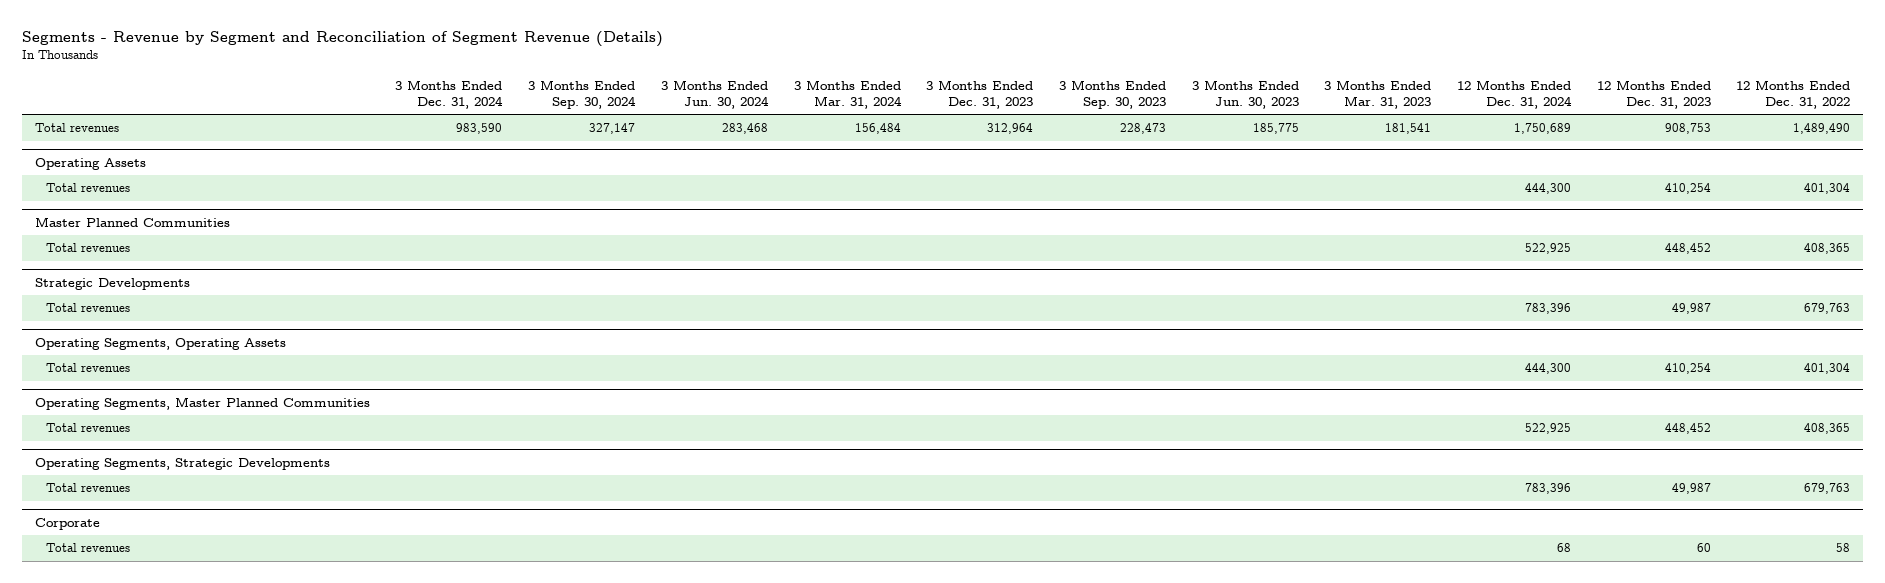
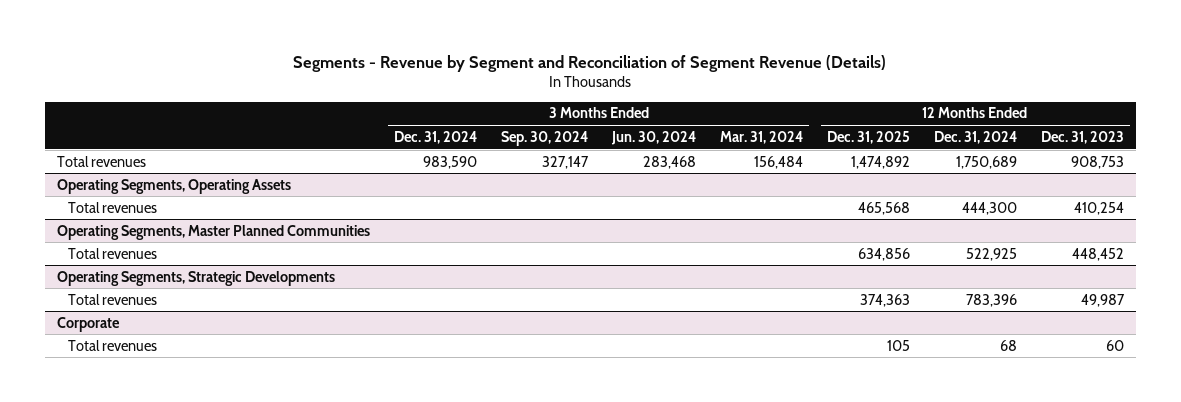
[926,79,1034,109] 3 Months Ended Dec. 31, 2023 -> none
[1058,79,1166,109] 3 Months Ended Sep. 30, 2023 -> none
[1191,79,1299,109] 3 Months Ended Jun. 30, 2023 -> none
[1324,79,1432,109] 3 Months Ended Mar. 31, 2023 -> none
[1736,79,1851,109] 12 Months Ended Dec. 31, 2022 -> none
none -> [826,130,910,144] Dec. 31, 2025
[34,157,146,170] Operating Assets -> none
[45,183,130,193] Total revenues -> none
[34,216,230,227] Master Planned Communities -> none
[45,243,130,253] Total revenues -> none
[34,277,190,290] Strategic Developments -> none
[45,303,130,313] Total revenues -> none

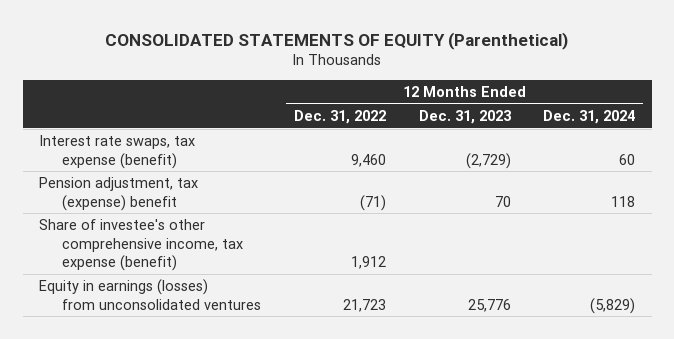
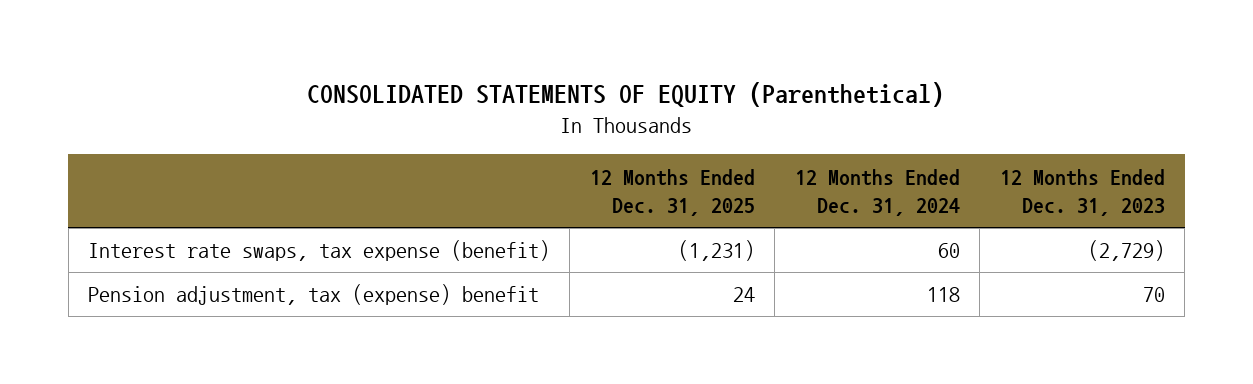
[293,110,386,125] Dec. 31, 2022 -> none
none -> [589,168,755,217] 12 Months Ended Dec. 31, 2025
[39,219,244,272] Share of investee's other comprehensive income, tax expense (benefit) -> none
[39,279,262,310] Equity in earnings (losses) from unconsolidated ventures -> none

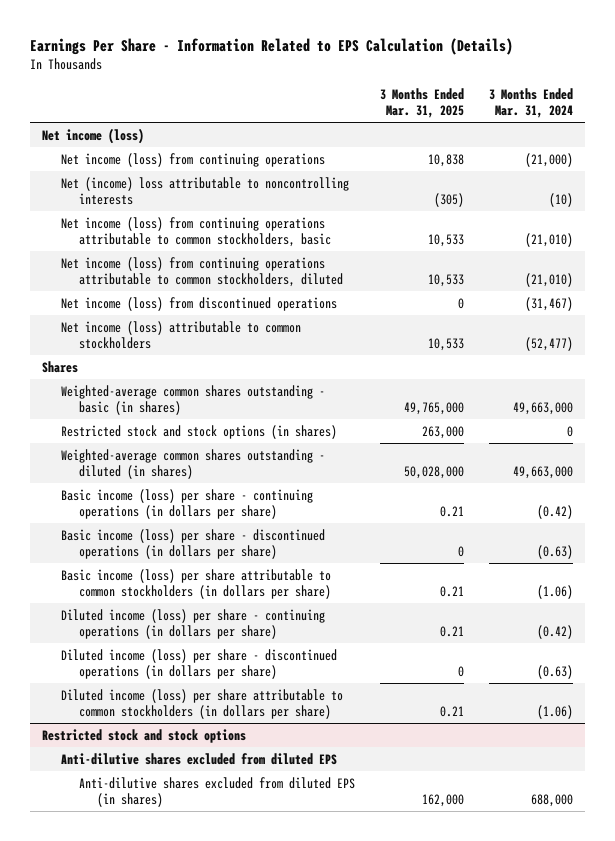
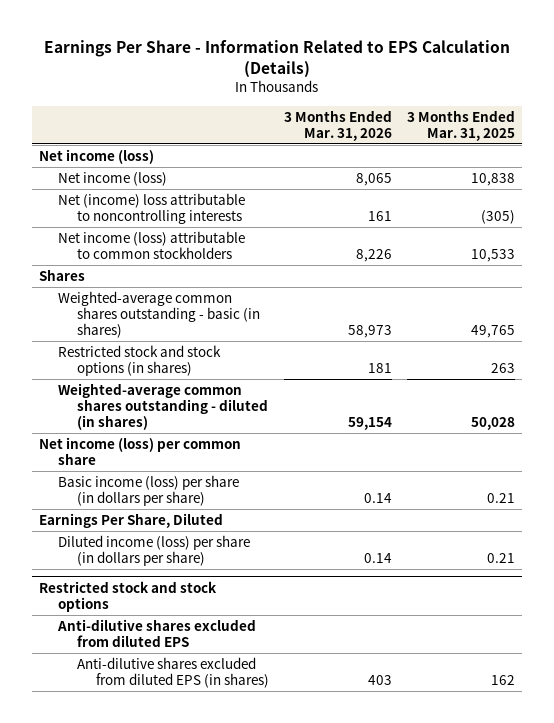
[488,87,573,118] 3 Months Ended Mar. 31, 2024 -> none
none -> [284,109,393,141] 3 Months Ended Mar. 31, 2026
[60,152,325,167] Net income (loss) from continuing operations -> [58,171,168,186] Net income (loss)
[60,216,331,247] Net income (loss) from continuing operations attributable to common stockholders, basic -> none
[60,256,343,287] Net income (loss) from continuing operations attributable to common stockholders, diluted -> none
[60,296,337,311] Net income (loss) from discontinued operations -> none
[60,488,313,519] Basic income (loss) per share - continuing operations (in dollars per share) -> none
[60,528,325,559] Basic income (loss) per share - discontinued operations (in dollars per share) -> none
[60,608,325,639] Diluted income (loss) per share - continuing operations (in dollars per share) -> none
[60,648,337,679] Diluted income (loss) per share - discontinued operations (in dollars per share) -> none
[403,401,464,415] 49,765,000 -> [470,324,515,338] 49,765
[421,425,464,439] 263,000 -> [490,362,515,373] 263
[403,465,464,479] 50,028,000 -> [470,416,515,430] 50,028
none -> [38,436,241,465] Net income (loss) per common share
[60,568,331,599] Basic income (loss) per share attributable to common stockholders (in dollars per share) -> [58,474,240,506] Basic income (loss) per share (in dollars per share)
none -> [38,512,223,528] Earnings Per Share, Diluted
[60,688,343,719] Diluted income (loss) per share attributable to common stockholders (in dollars per share) -> [58,534,251,566] Diluted income (loss) per share (in dollars per share)
[421,793,464,807] 162,000 -> [490,674,515,685] 162

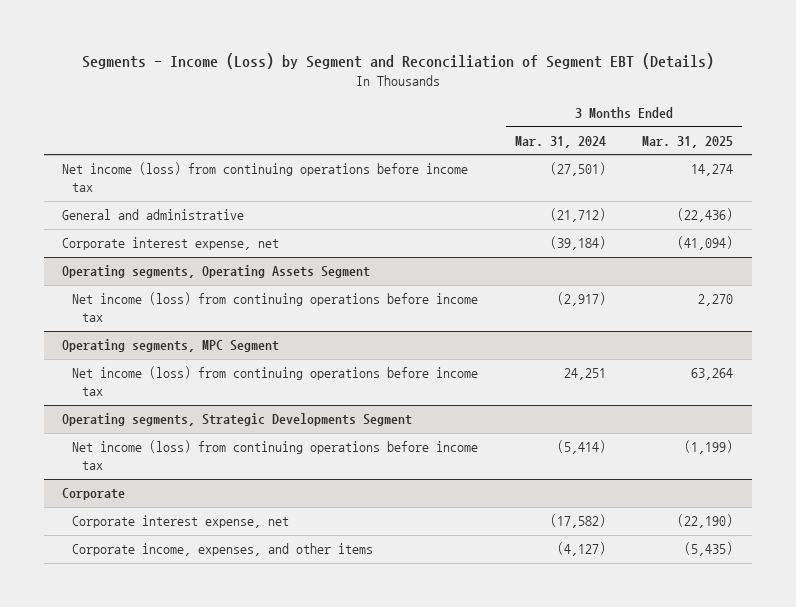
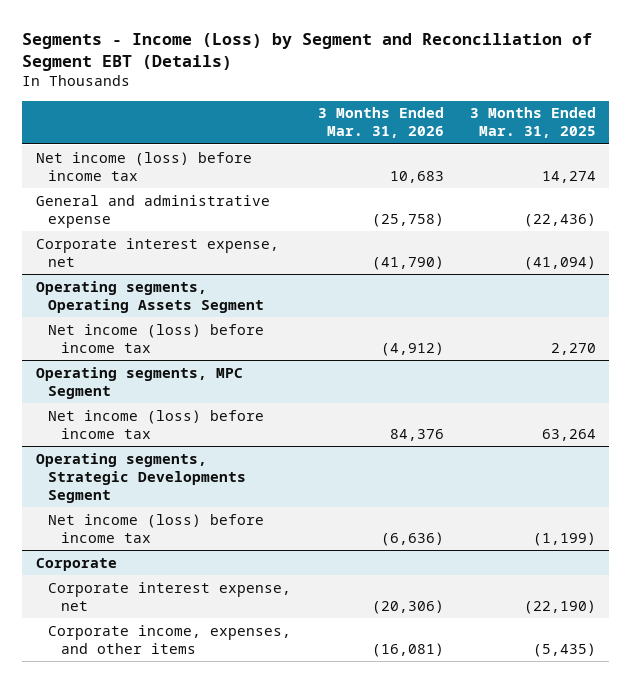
[514,135,606,148] Mar. 31, 2024 -> none
none -> [317,107,444,139] 3 Months Ended Mar. 31, 2026
[62,162,469,193] Net income (loss) from continuing operations before income tax -> [35,151,252,181] Net income (loss) before income tax
[62,209,245,221] General and administrative -> [35,194,270,228] General and administrative expense
[72,292,479,323] Net income (loss) from continuing operations before income tax -> [48,323,265,353] Net income (loss) before income tax
[72,366,479,397] Net income (loss) from continuing operations before income tax -> [48,409,265,439] Net income (loss) before income tax
[72,440,479,471] Net income (loss) from continuing operations before income tax -> [48,513,265,543] Net income (loss) before income tax

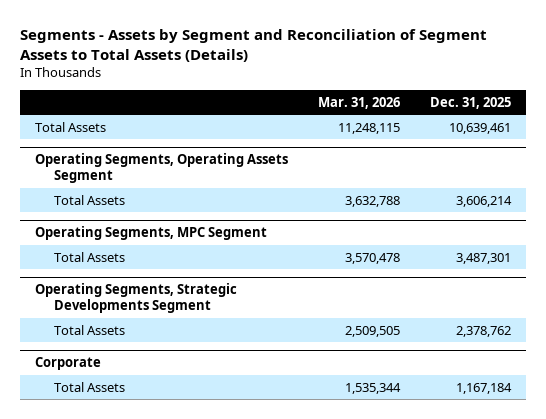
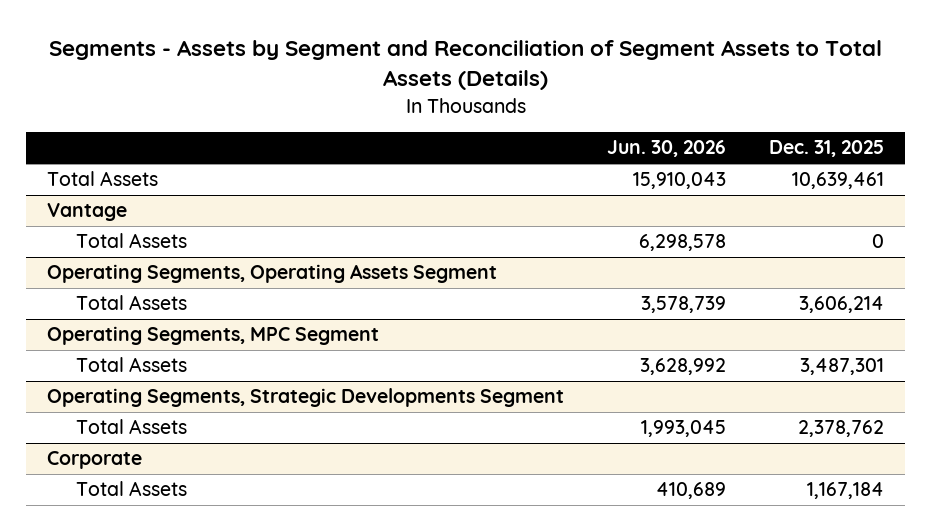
[317,96,400,109] Mar. 31, 2026 -> none
none -> [607,140,727,158] Jun. 30, 2026
none -> [47,203,128,222] Vantage
none -> [75,233,187,249] Total Assets

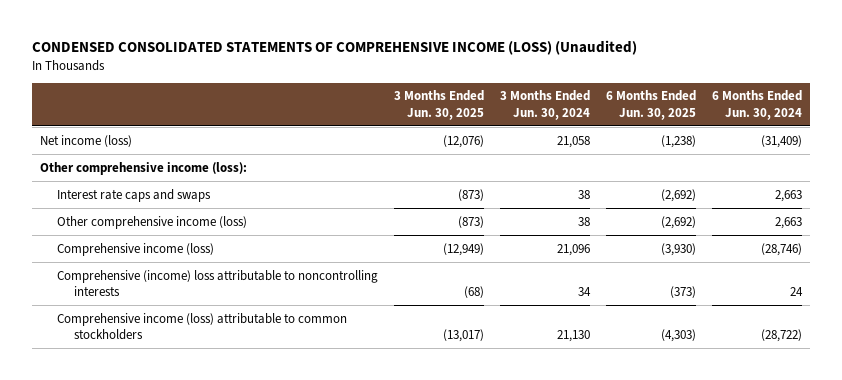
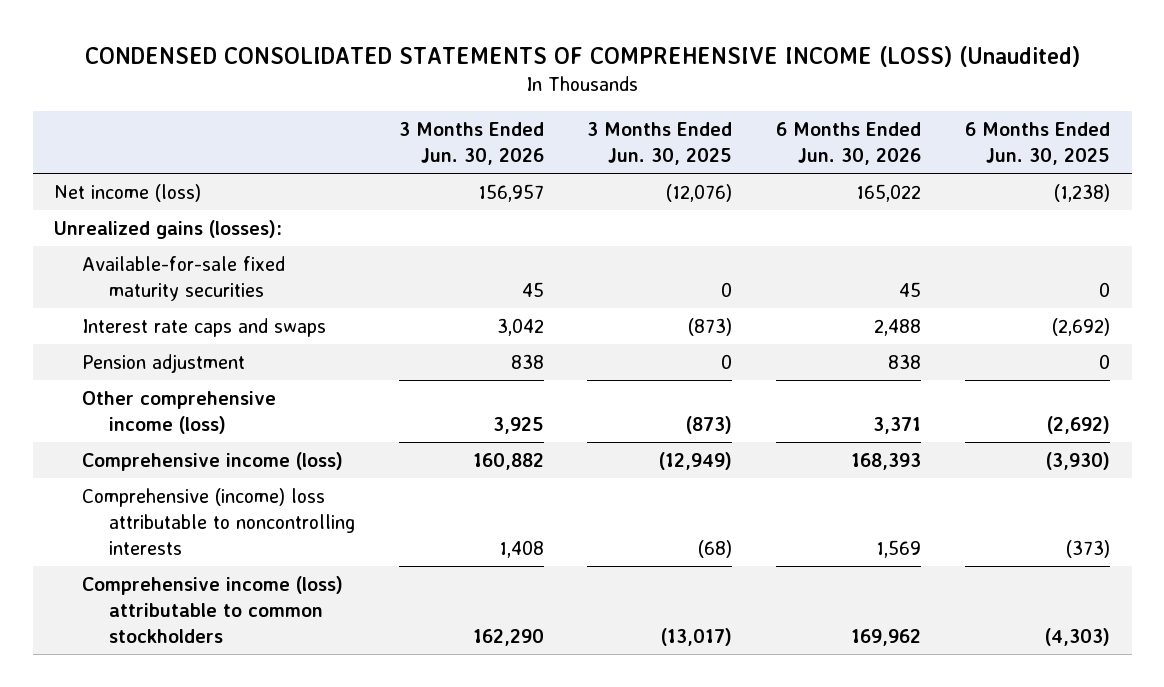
[499,90,590,120] 3 Months Ended Jun. 30, 2024 -> none
[711,90,802,120] 6 Months Ended Jun. 30, 2024 -> none
none -> [398,122,544,166] 3 Months Ended Jun. 30, 2026
none -> [776,122,922,166] 6 Months Ended Jun. 30, 2026
[40,161,248,175] Other comprehensive income (loss): -> none
none -> [54,220,283,240] Unrealized gains (losses):
none -> [81,256,285,301] Available-for-sale fixed maturity securities
none -> [81,354,245,374] Pension adjustment

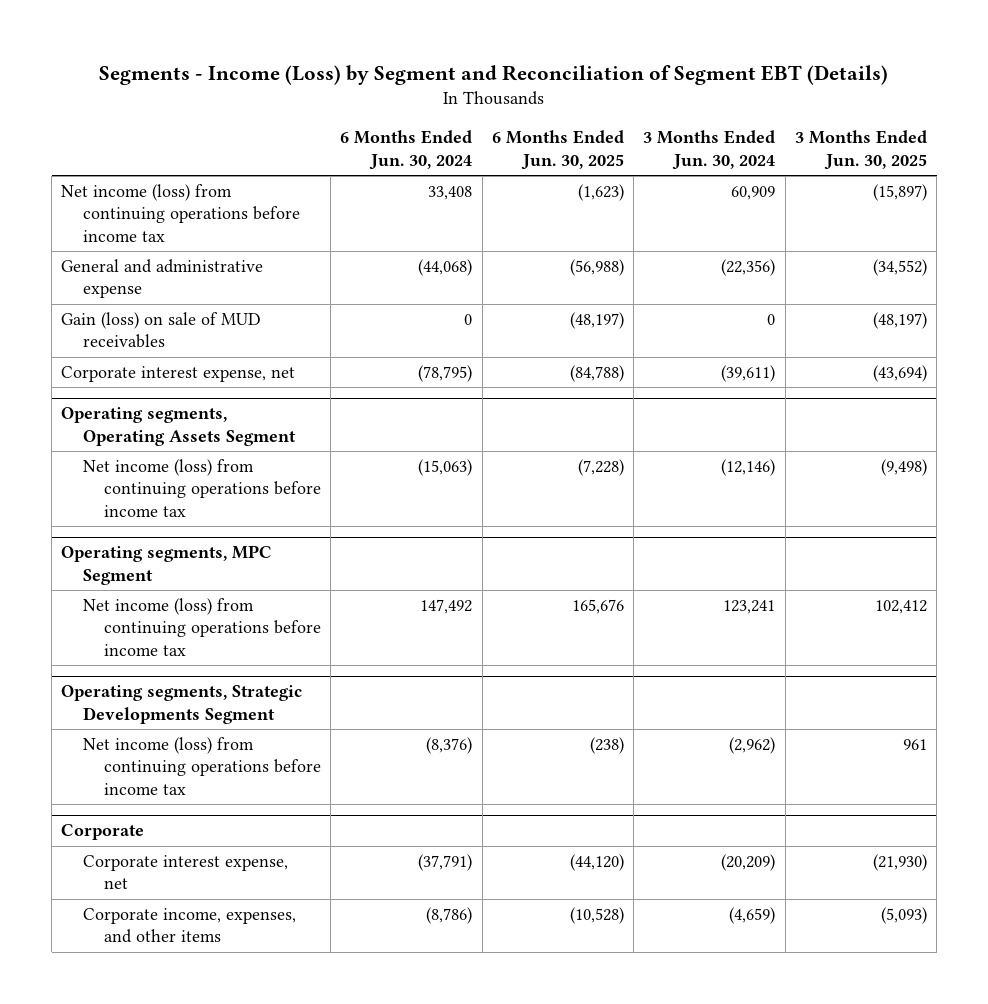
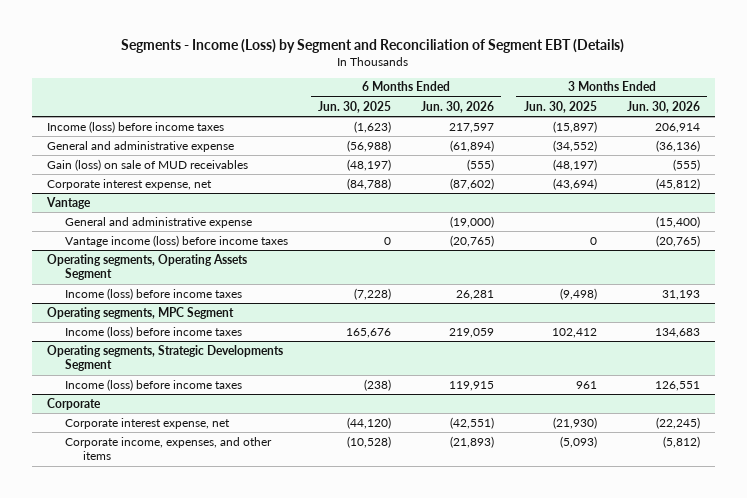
[340,130,473,170] 6 Months Ended Jun. 30, 2024 -> none
[643,130,776,170] 3 Months Ended Jun. 30, 2024 -> none
none -> [420,100,494,113] Jun. 30, 2026
none -> [626,100,700,113] Jun. 30, 2026
[61,184,300,242] Net income (loss) from continuing operations before income tax -> [47,120,225,133] Income (loss) before income taxes
none -> [46,196,92,209] Vantage
none -> [65,216,253,228] General and administrative expense
none -> [65,234,289,247] Vantage income (loss) before income taxes
[82,459,321,517] Net income (loss) from continuing operations before income tax -> [65,287,243,300] Income (loss) before income taxes
[82,598,321,656] Net income (loss) from continuing operations before income tax -> [65,325,243,338] Income (loss) before income taxes
[82,737,321,795] Net income (loss) from continuing operations before income tax -> [65,378,243,391] Income (loss) before income taxes

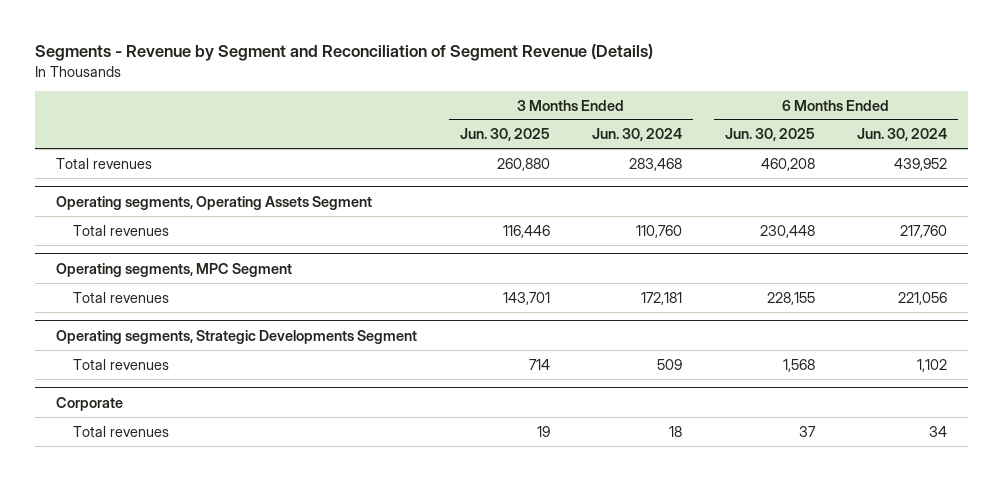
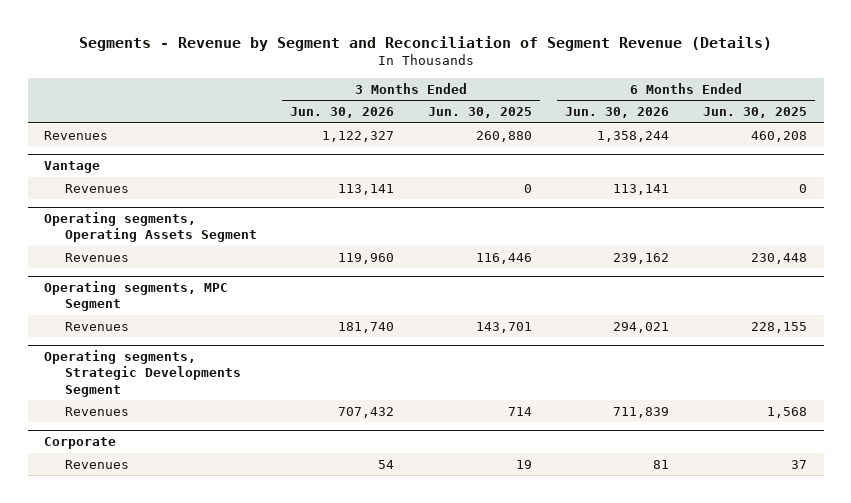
[592,128,683,142] Jun. 30, 2024 -> none
[857,128,948,142] Jun. 30, 2024 -> none
none -> [290,107,395,119] Jun. 30, 2026
none -> [565,107,670,119] Jun. 30, 2026
[56,157,153,169] Total revenues -> [44,130,109,140] Revenues
none -> [44,161,101,174] Vantage
none -> [64,183,129,193] Revenues
[72,224,169,236] Total revenues -> [64,252,129,262] Revenues
[72,291,169,303] Total revenues -> [64,321,129,331] Revenues
[72,358,169,370] Total revenues -> [64,406,129,416] Revenues
[72,425,169,437] Total revenues -> [64,459,129,469] Revenues

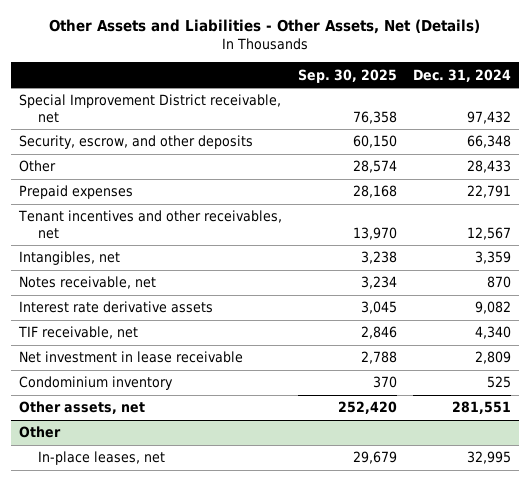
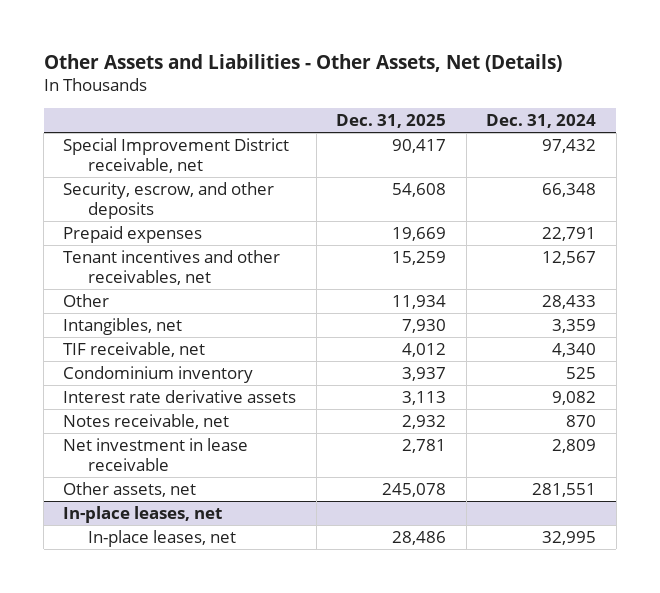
[297,68,397,83] Sep. 30, 2025 -> none
none -> [336,113,447,128] Dec. 31, 2025
[18,160,56,173] Other -> [63,294,110,308] Other
[18,301,213,314] Interest rate derivative assets -> [63,390,297,404] Interest rate derivative assets
[18,276,156,290] Notes receivable, net -> [63,414,230,430] Notes receivable, net
[18,351,243,364] Net investment in lease receivable -> [63,438,249,472] Net investment in lease receivable
[18,426,61,439] Other -> [63,506,223,524] In-place leases, net

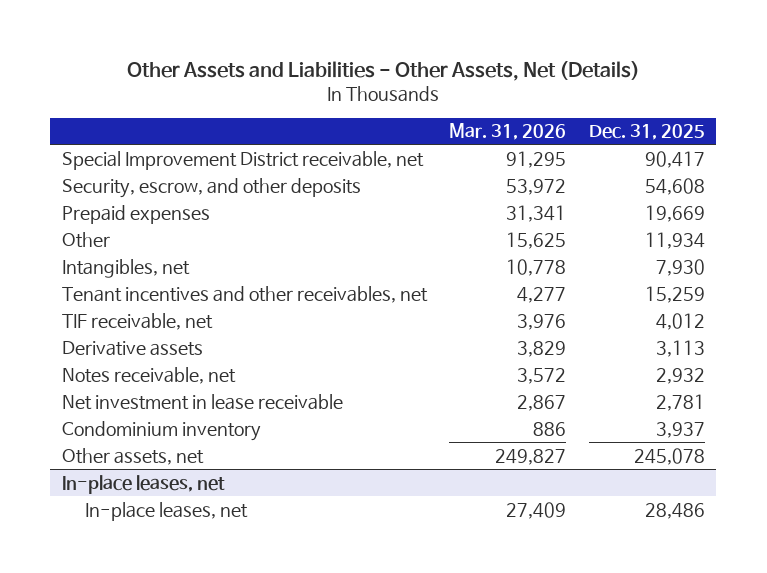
[486,113,597,128] Dec. 31, 2024 -> none
none -> [449,123,567,141] Mar. 31, 2026
[63,250,281,286] Tenant incentives and other receivables, net -> [61,285,428,303] Tenant incentives and other receivables, net
[63,390,297,404] Interest rate derivative assets -> [61,340,203,356] Derivative assets
[63,366,254,384] Condominium inventory -> [61,420,261,441] Condominium inventory

